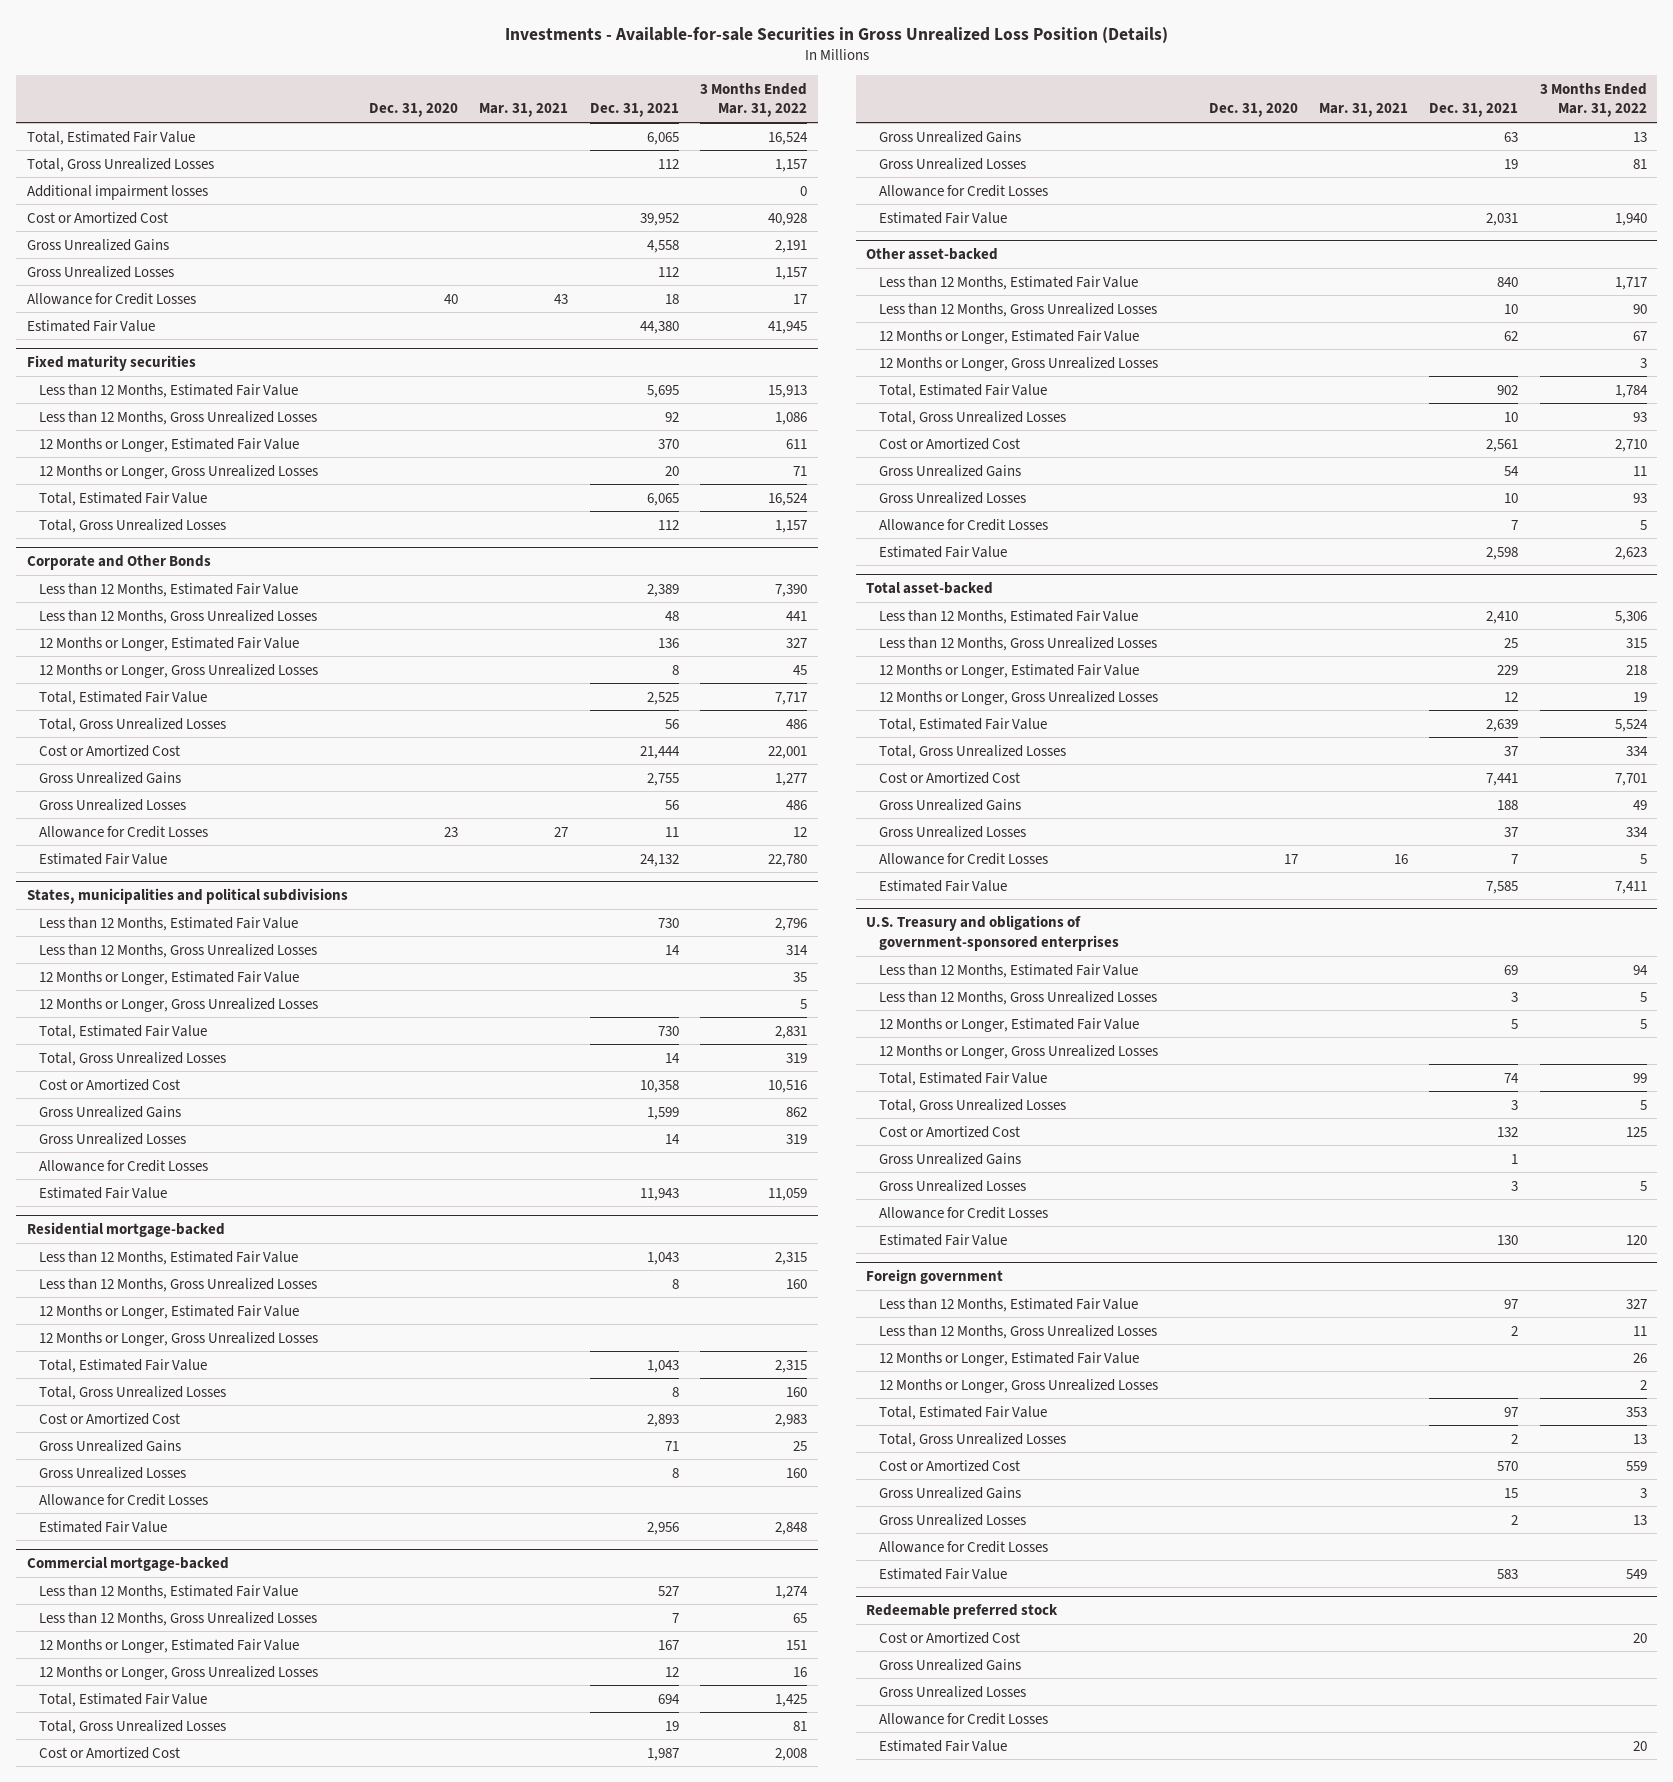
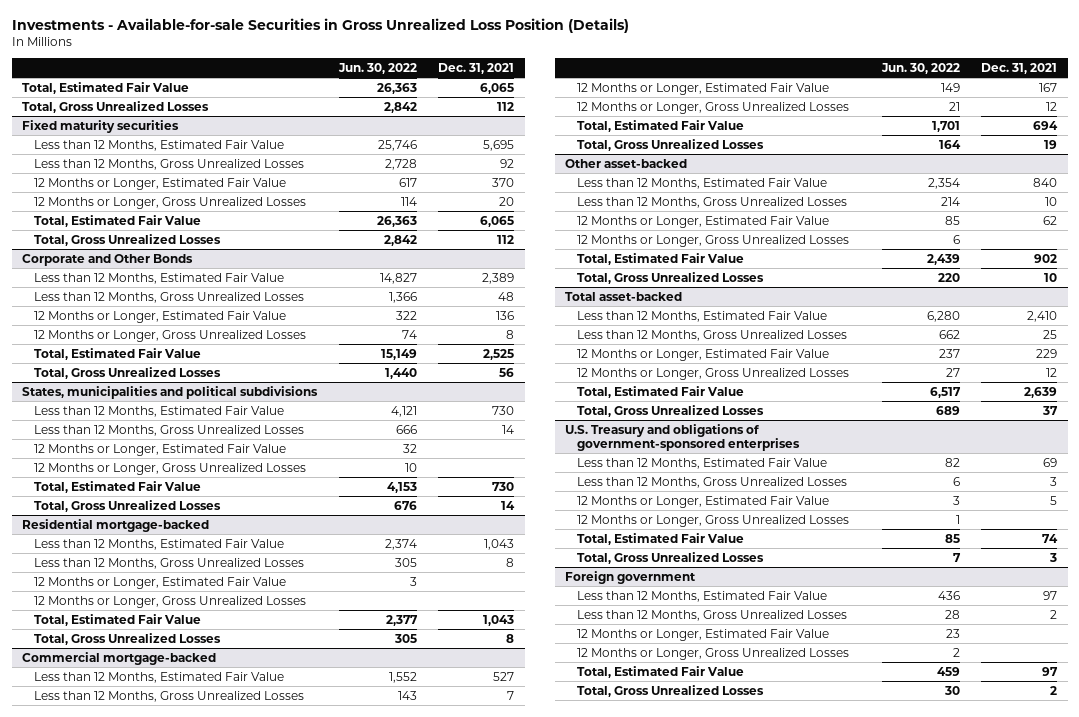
[368,103,458,118] Dec. 31, 2020 -> none
[479,103,569,118] Mar. 31, 2021 -> none
[699,82,807,118] 3 Months Ended Mar. 31, 2022 -> none
none -> [337,63,417,75] Jun. 30, 2022
[26,184,208,200] Additional impairment losses -> none
[26,211,168,224] Cost or Amortized Cost -> none
[26,238,169,251] Gross Unrealized Gains -> none
[26,265,174,278] Gross Unrealized Losses -> none
[26,292,196,305] Allowance for Credit Losses -> none
[26,319,155,332] Estimated Fair Value -> none
[39,744,181,757] Cost or Amortized Cost -> none
[39,771,182,784] Gross Unrealized Gains -> none
[39,798,187,811] Gross Unrealized Losses -> none
[39,825,209,838] Allowance for Credit Losses -> none
[39,852,168,865] Estimated Fair Value -> none
[39,1078,181,1091] Cost or Amortized Cost -> none
[39,1105,182,1118] Gross Unrealized Gains -> none
[39,1132,187,1145] Gross Unrealized Losses -> none
[39,1159,209,1172] Allowance for Credit Losses -> none
[39,1186,168,1199] Estimated Fair Value -> none
[39,1412,181,1425] Cost or Amortized Cost -> none
[39,1439,182,1452] Gross Unrealized Gains -> none
[39,1466,187,1479] Gross Unrealized Losses -> none
[39,1493,209,1506] Allowance for Credit Losses -> none
[39,1520,168,1533] Estimated Fair Value -> none
[39,1746,181,1759] Cost or Amortized Cost -> none
[879,130,1022,143] Gross Unrealized Gains -> none
[879,157,1027,170] Gross Unrealized Losses -> none
[879,184,1049,197] Allowance for Credit Losses -> none
[879,211,1008,224] Estimated Fair Value -> none
[879,437,1021,450] Cost or Amortized Cost -> none
[879,464,1022,477] Gross Unrealized Gains -> none
[879,491,1027,504] Gross Unrealized Losses -> none
[879,518,1049,531] Allowance for Credit Losses -> none
[879,545,1008,558] Estimated Fair Value -> none
[879,771,1021,784] Cost or Amortized Cost -> none
[879,798,1022,811] Gross Unrealized Gains -> none
[879,825,1027,838] Gross Unrealized Losses -> none
[879,852,1049,865] Allowance for Credit Losses -> none
[879,879,1008,892] Estimated Fair Value -> none
[879,1125,1021,1138] Cost or Amortized Cost -> none
[879,1152,1022,1165] Gross Unrealized Gains -> none
[879,1179,1027,1192] Gross Unrealized Losses -> none
[879,1206,1049,1219] Allowance for Credit Losses -> none
[879,1233,1008,1246] Estimated Fair Value -> none
[879,1459,1021,1472] Cost or Amortized Cost -> none
[879,1486,1022,1499] Gross Unrealized Gains -> none
[879,1513,1027,1526] Gross Unrealized Losses -> none
[879,1540,1049,1553] Allowance for Credit Losses -> none
[879,1567,1008,1580] Estimated Fair Value -> none
[866,1604,1059,1620] Redeemable preferred stock -> none
[879,1631,1021,1644] Cost or Amortized Cost -> none
[879,1658,1022,1671] Gross Unrealized Gains -> none
[879,1685,1027,1698] Gross Unrealized Losses -> none
[879,1712,1049,1725] Allowance for Credit Losses -> none
[879,1739,1008,1752] Estimated Fair Value -> none

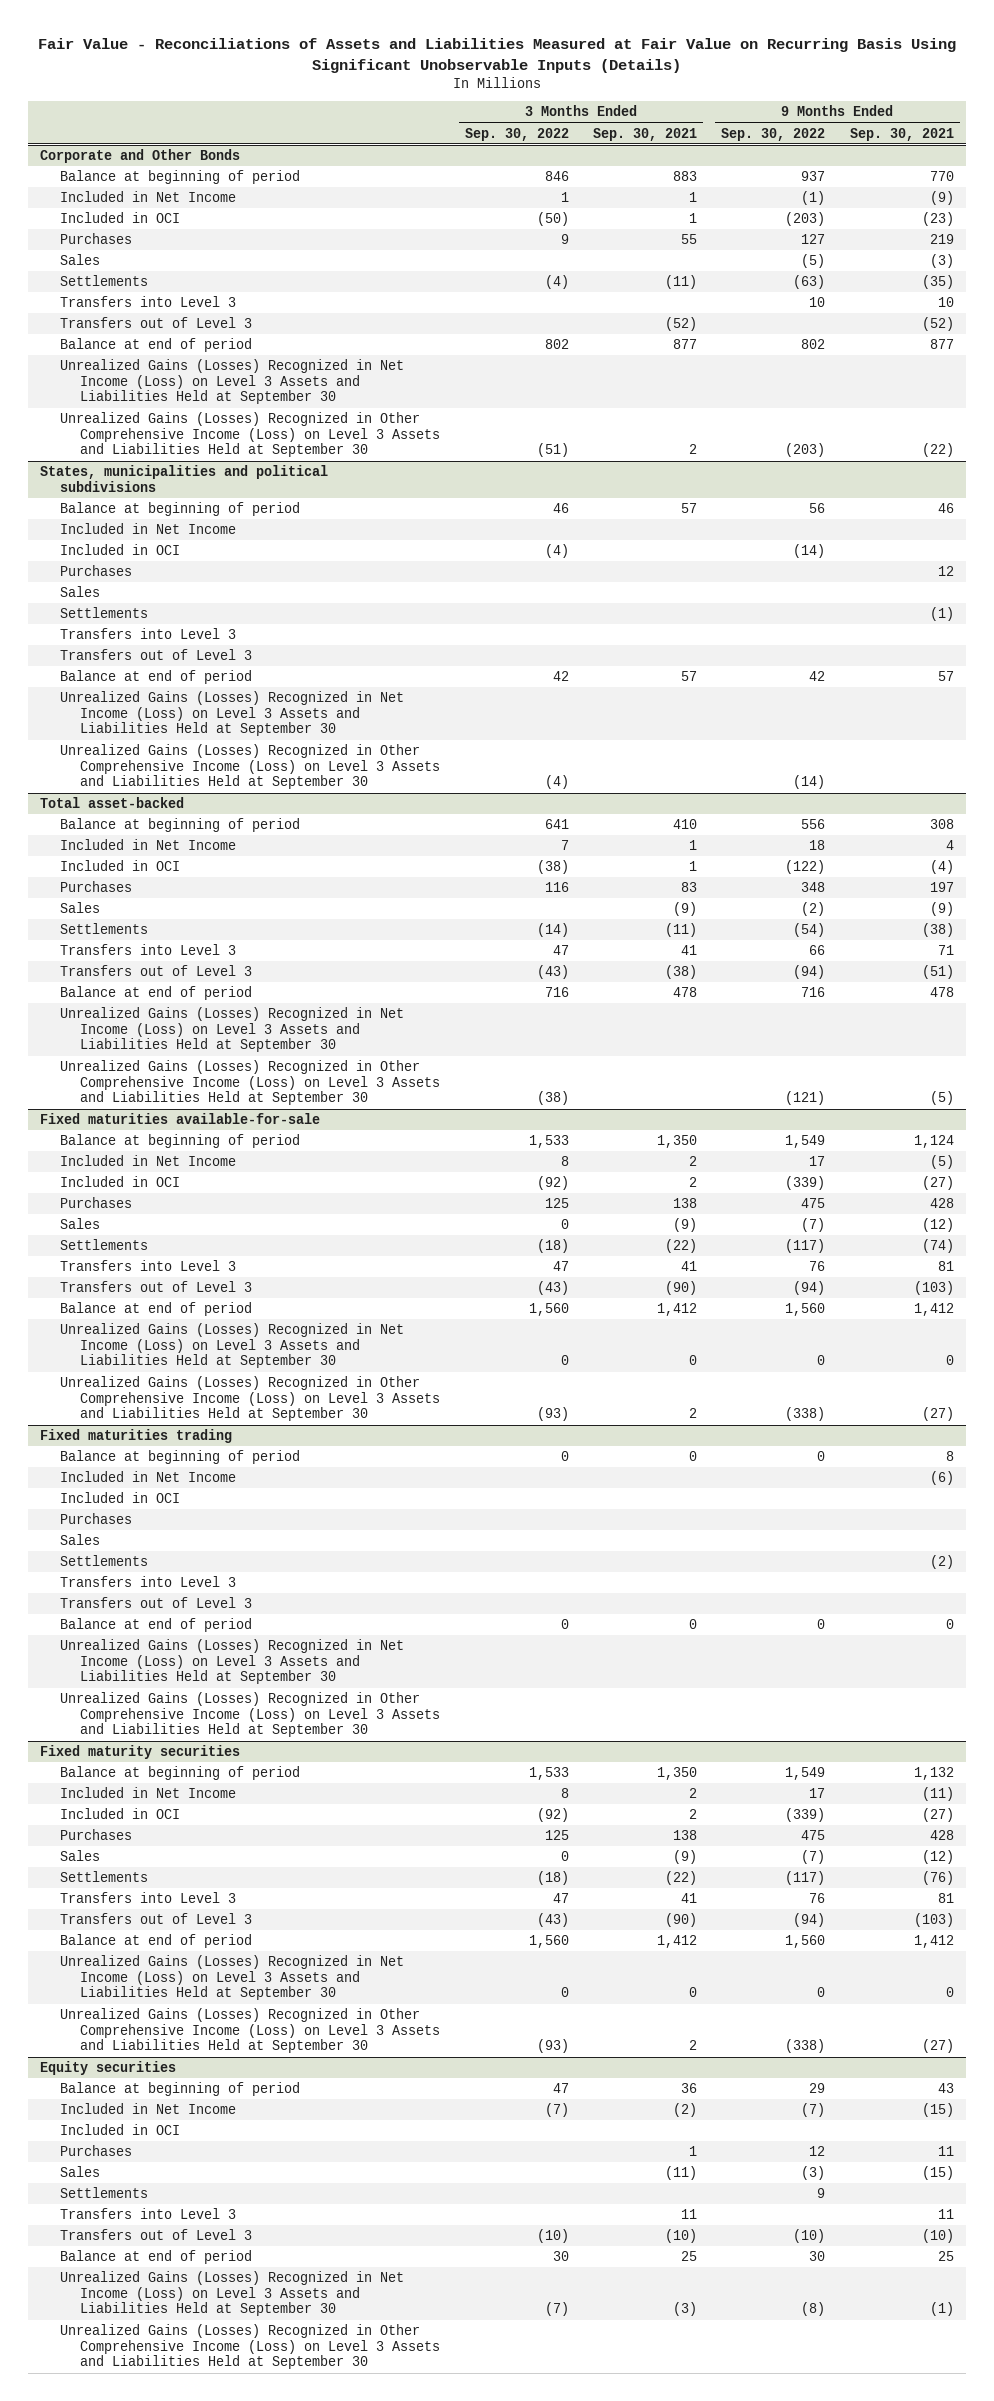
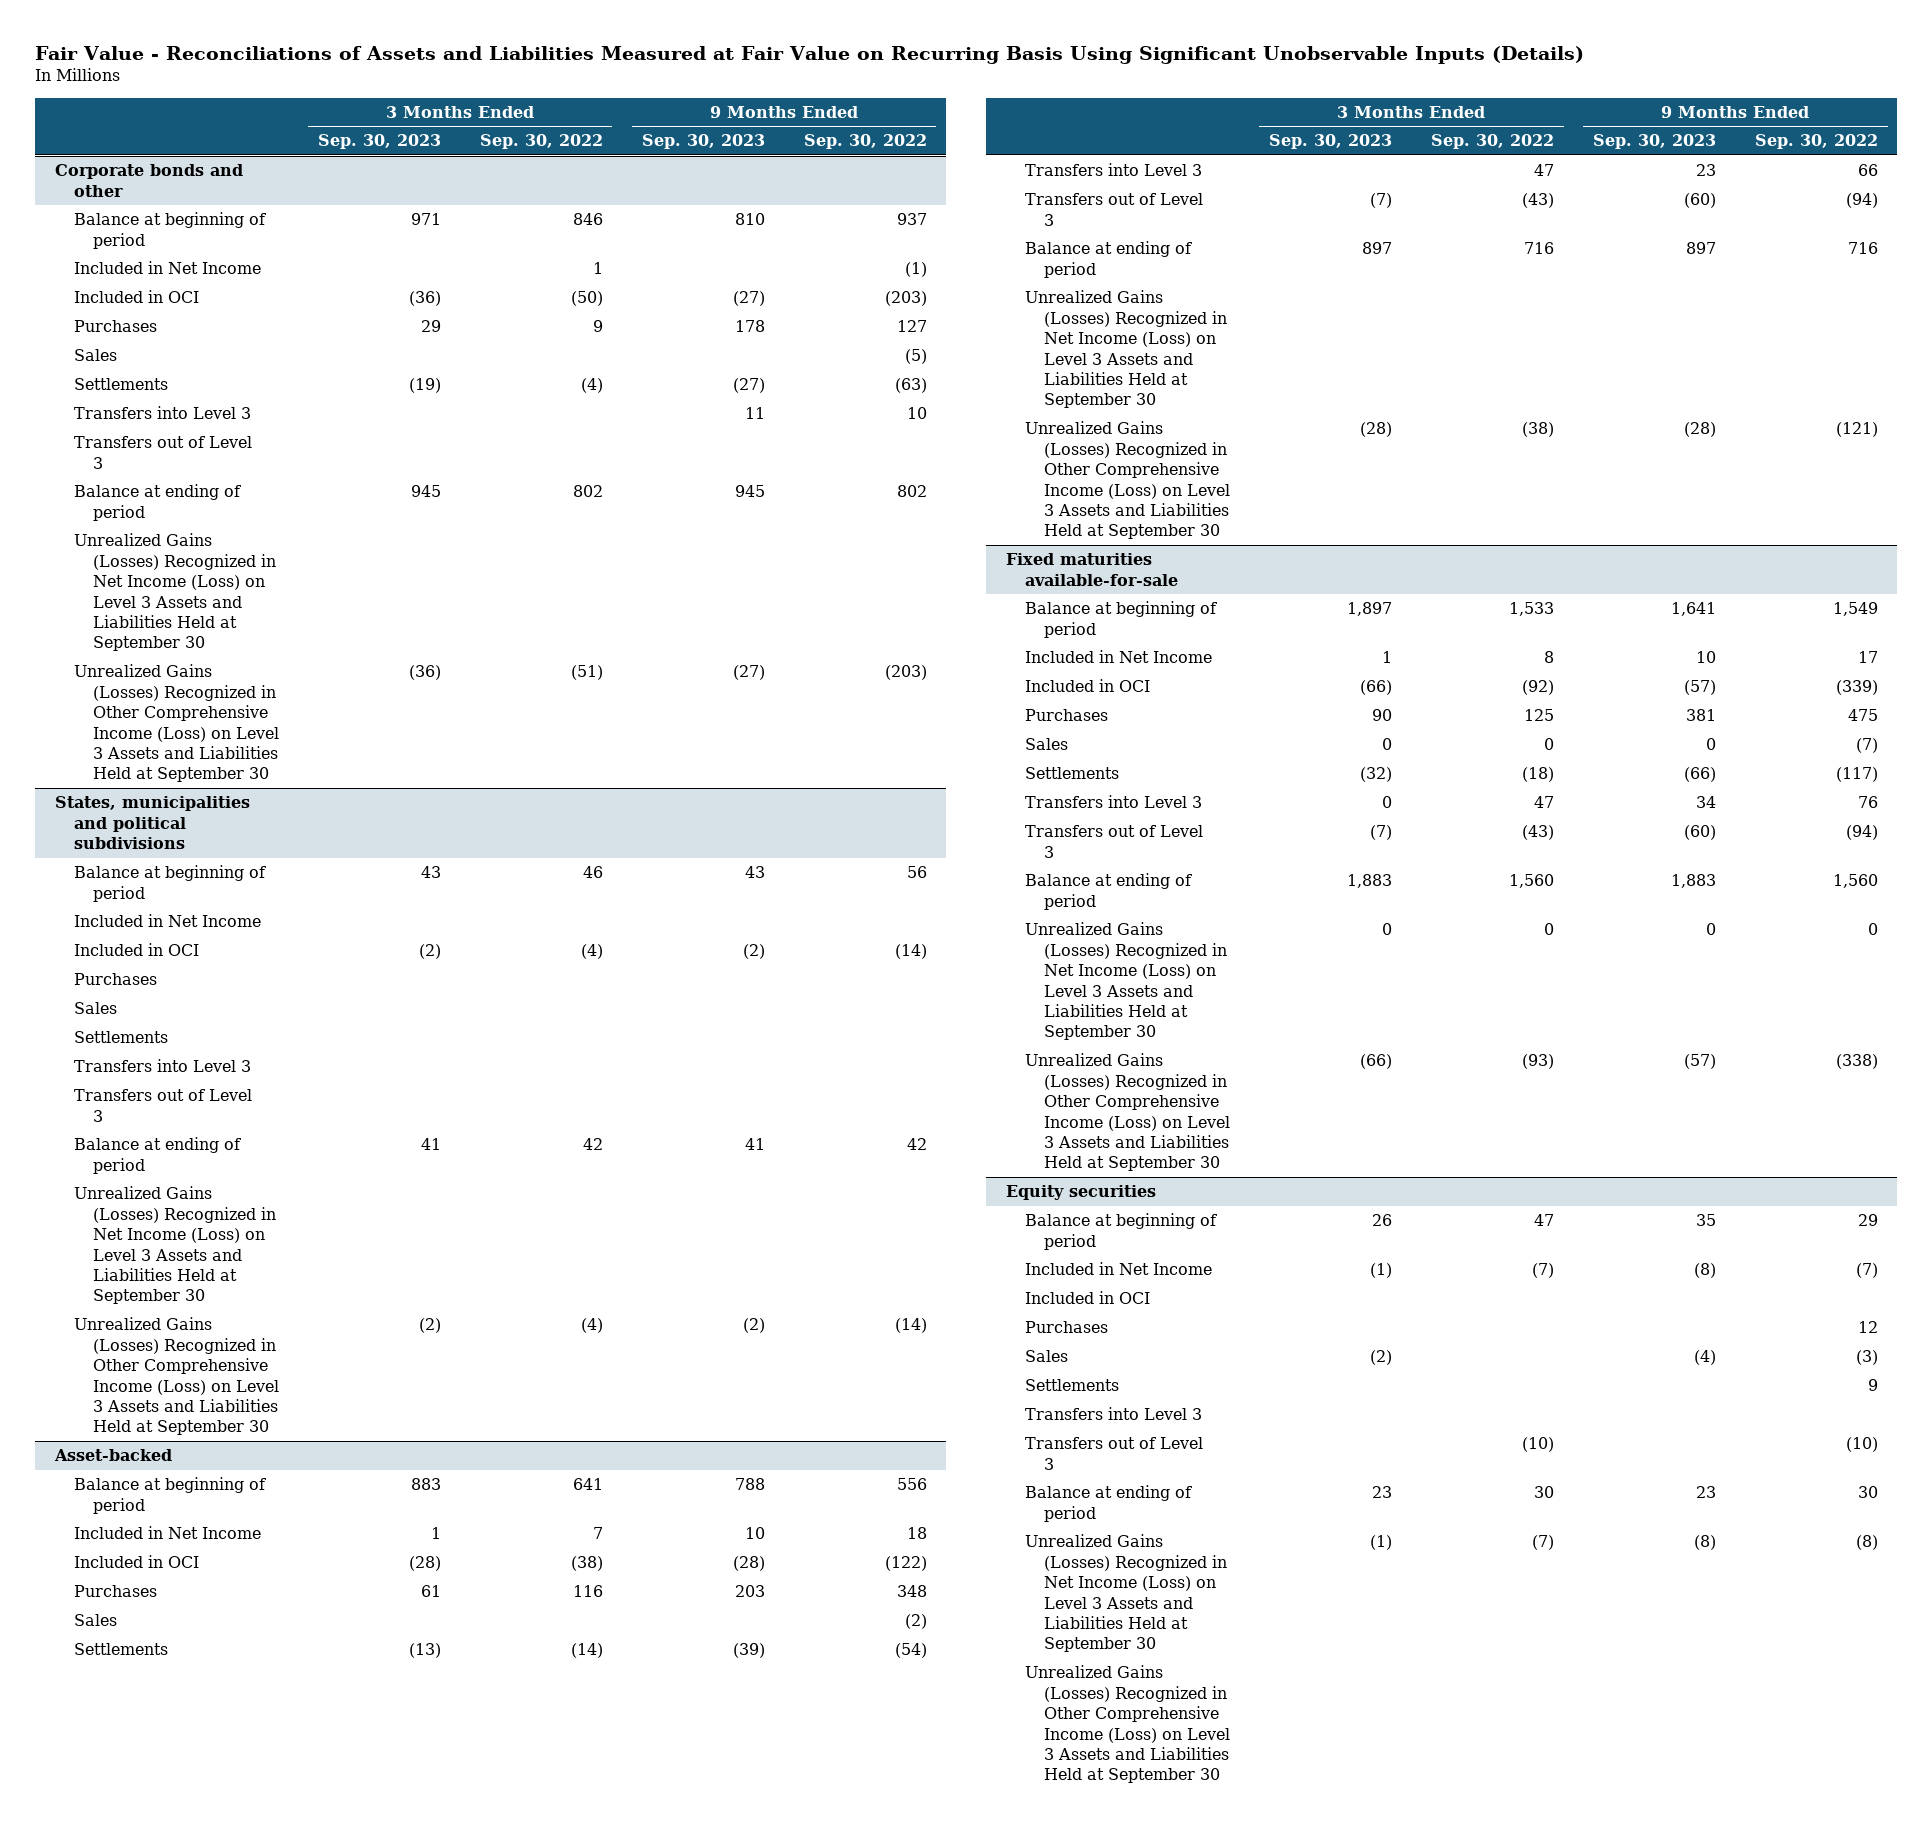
[592,127,697,141] Sep. 30, 2021 -> none
[849,127,954,141] Sep. 30, 2021 -> none
none -> [317,134,441,150] Sep. 30, 2023
none -> [641,134,765,150] Sep. 30, 2023
[40,149,241,164] Corporate and Other Bonds -> [54,164,243,197] Corporate bonds and other
[60,338,253,353] Balance at end of period -> [73,484,241,521] Balance at ending of period
[60,670,253,685] Balance at end of period -> [73,1137,241,1174] Balance at ending of period
[40,797,185,809] Total asset-backed -> [53,1449,172,1462] Asset-backed
[60,986,253,1001] Balance at end of period -> [1024,241,1192,278] Balance at ending of period
[60,1323,405,1369] Unrealized Gains (Losses) Recognized in Net Income (Loss) on Level 3 Assets and Liabilities Held at September 30 -> none
[60,1376,441,1422] Unrealized Gains (Losses) Recognized in Other Comprehensive Income (Loss) on Level 3 Assets and Liabilities Held at September 30 -> none
[40,1429,233,1444] Fixed maturities trading -> none
[60,1450,301,1465] Balance at beginning of period -> none
[60,1471,237,1483] Included in Net Income -> none
[60,1492,181,1504] Included in OCI -> none
[60,1513,133,1525] Purchases -> none
[60,1534,101,1546] Sales -> none
[60,1555,149,1567] Settlements -> none
[60,1576,237,1588] Transfers into Level 3 -> none
[60,1597,253,1609] Transfers out of Level 3 -> none
[60,1618,253,1633] Balance at end of period -> none
[60,1639,405,1685] Unrealized Gains (Losses) Recognized in Net Income (Loss) on Level 3 Assets and Liabilities Held at September 30 -> none
[60,1692,441,1738] Unrealized Gains (Losses) Recognized in Other Comprehensive Income (Loss) on Level 3 Assets and Liabilities Held at September 30 -> none
[40,1745,241,1760] Fixed maturity securities -> none
[60,1766,301,1781] Balance at beginning of period -> none
[60,1787,237,1799] Included in Net Income -> none
[60,1808,181,1820] Included in OCI -> none
[60,1829,133,1841] Purchases -> none
[60,1850,101,1862] Sales -> none
[60,1871,149,1883] Settlements -> none
[60,1892,237,1904] Transfers into Level 3 -> none
[60,1913,253,1925] Transfers out of Level 3 -> none
[60,1934,253,1949] Balance at end of period -> none
[60,1302,253,1317] Balance at end of period -> [1024,873,1192,910] Balance at ending of period
[60,2250,253,2265] Balance at end of period -> [1024,1485,1192,1522] Balance at ending of period

